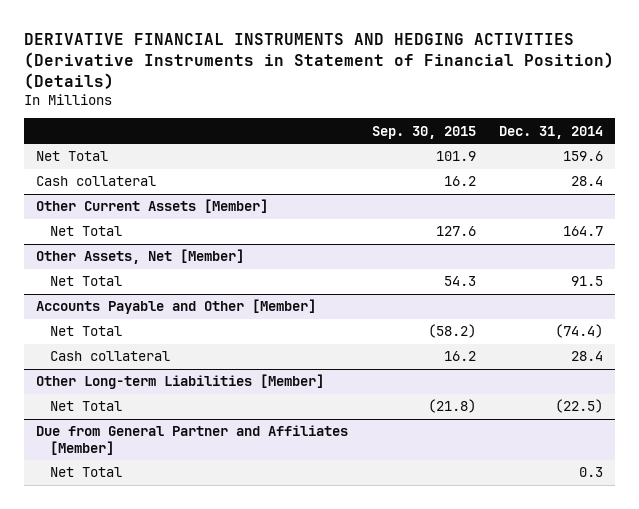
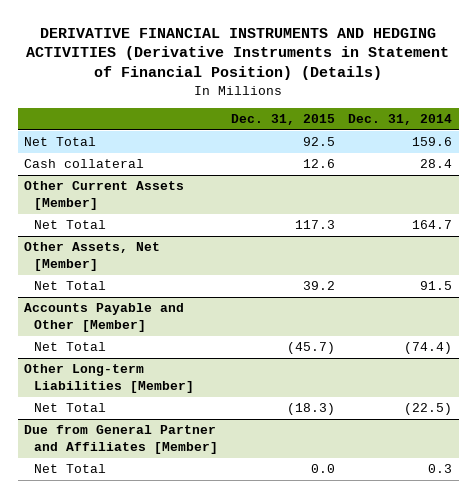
[371,125,476,139] Sep. 30, 2015 -> none
none -> [230,113,335,125] Dec. 31, 2015
[50,351,171,362] Cash collateral -> none

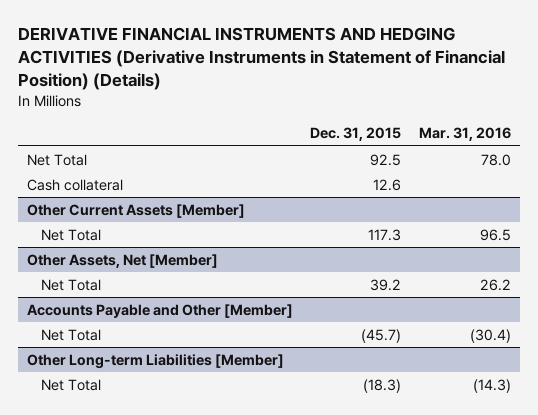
[348,113,453,125] Dec. 31, 2014 -> none
none -> [419,127,512,142] Mar. 31, 2016
[24,425,218,454] Due from General Partner and Affiliates [Member] -> none
[33,464,106,474] Net Total -> none

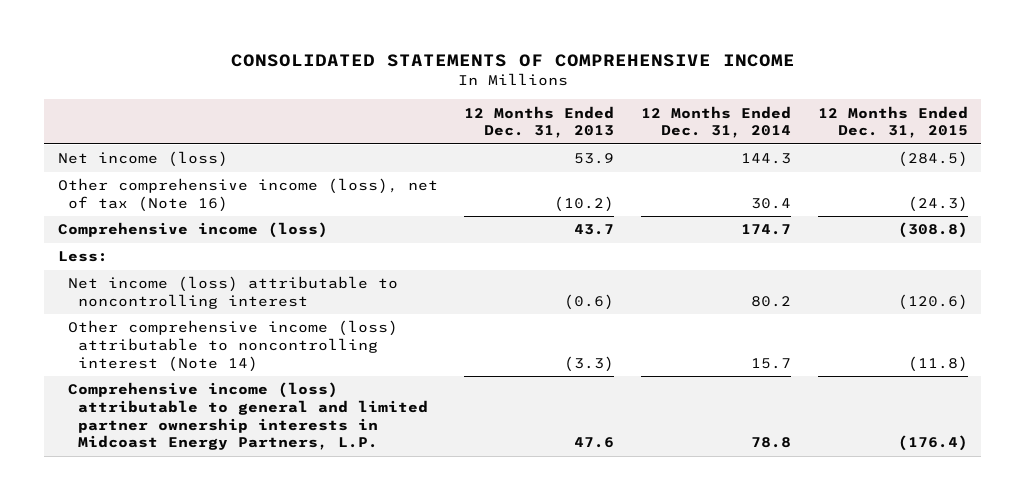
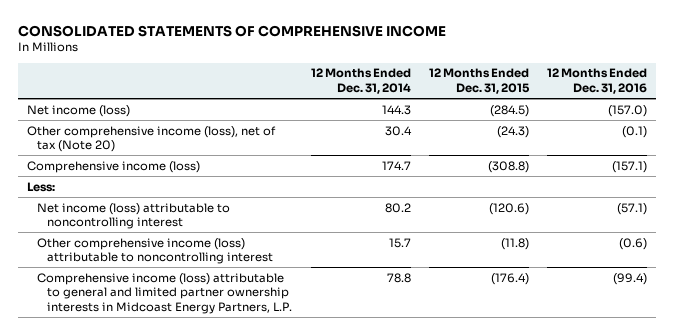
[464,105,615,139] 12 Months Ended Dec. 31, 2013 -> none
none -> [547,68,648,94] 12 Months Ended Dec. 31, 2016
[57,178,438,212] Other comprehensive income (loss), net of tax (Note 16) -> [26,125,276,153] Other comprehensive income (loss), net of tax (Note 20)
[67,320,398,372] Other comprehensive income (loss) attributable to noncontrolling interest (Note 14) -> [37,237,274,265] Other comprehensive income (loss) attributable to noncontrolling interest

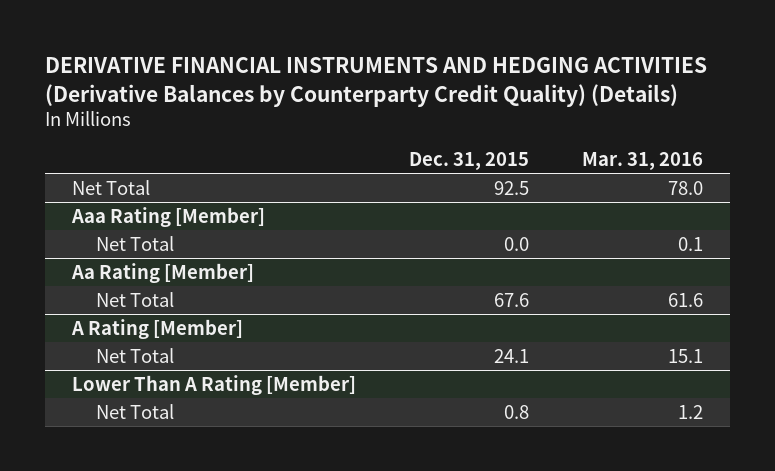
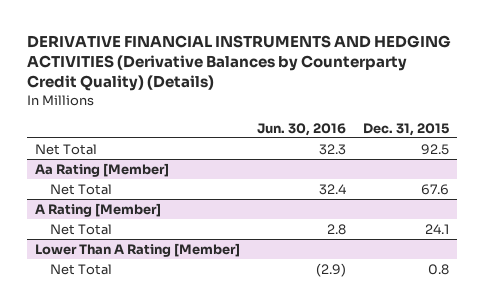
[582,151,704,170] Mar. 31, 2016 -> none
none -> [256,122,346,136] Jun. 30, 2016
[70,206,265,227] Aaa Rating [Member] -> none
[96,235,175,251] Net Total -> none

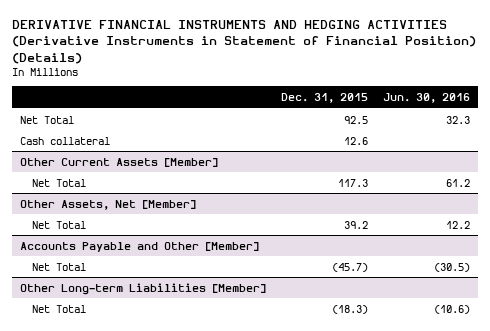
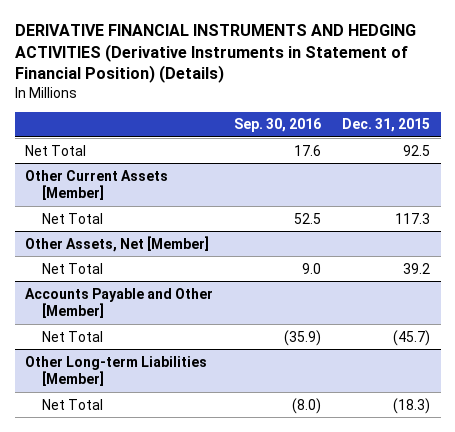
[383,93,471,104] Jun. 30, 2016 -> none
none -> [234,118,322,133] Sep. 30, 2016
[19,136,110,145] Cash collateral -> none

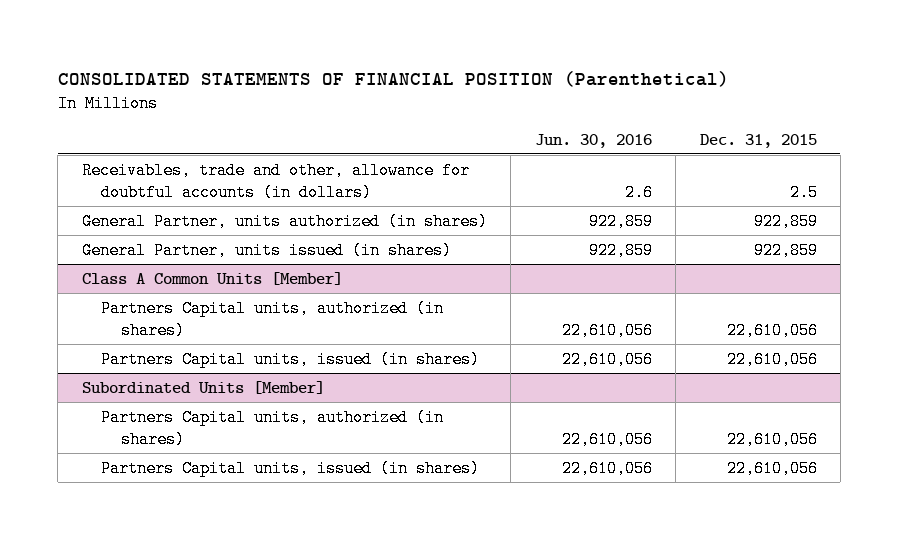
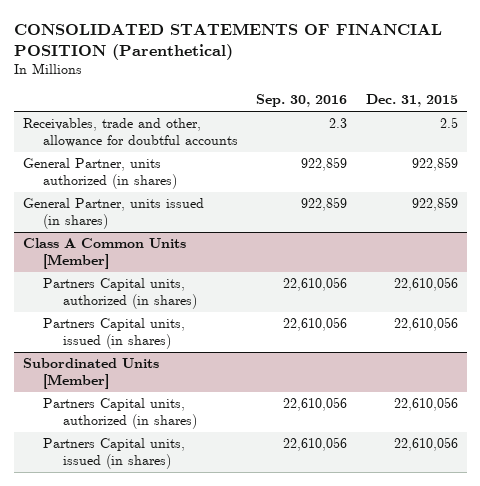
[534,133,652,148] Jun. 30, 2016 -> none
none -> [256,94,348,108] Sep. 30, 2016
[81,161,470,201] Receivables, trade and other, allowance for doubtful accounts (in dollars) -> [22,118,238,147] Receivables, trade and other, allowance for doubtful accounts

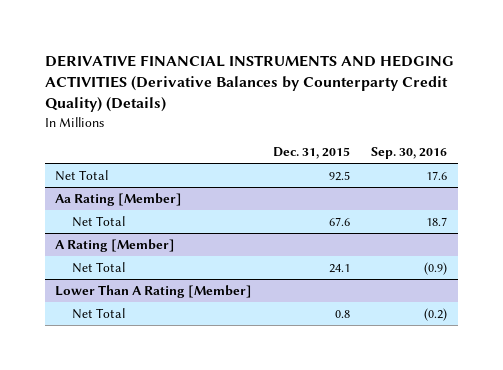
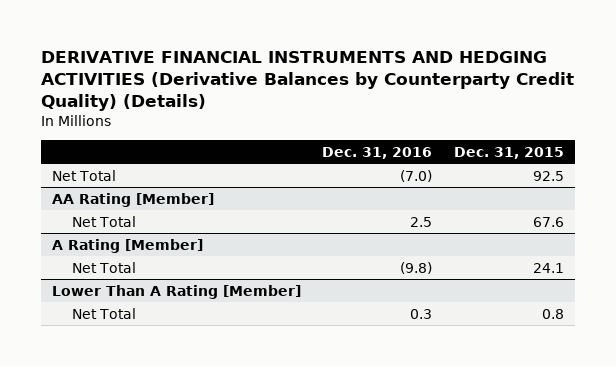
[371,147,448,160] Sep. 30, 2016 -> none
none -> [322,146,433,159] Dec. 31, 2016
[55,192,183,206] Aa Rating [Member] -> [52,192,215,207] AA Rating [Member]

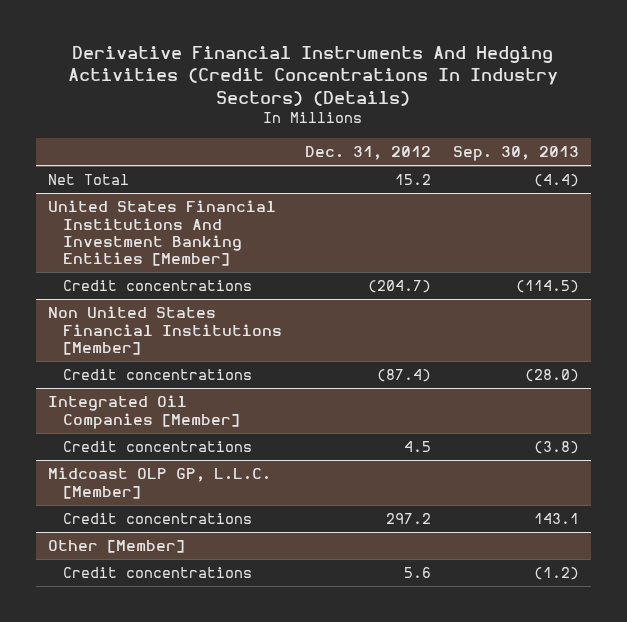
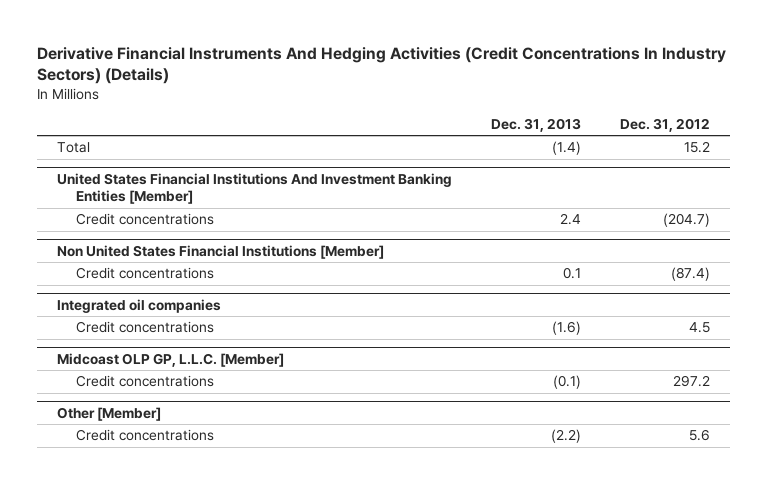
[453,145,580,161] Sep. 30, 2013 -> none
none -> [491,117,582,132] Dec. 31, 2013
[47,174,129,186] Net Total -> [56,142,90,154] Total
[47,395,241,429] Integrated Oil Companies [Member] -> [56,298,221,313] Integrated oil companies

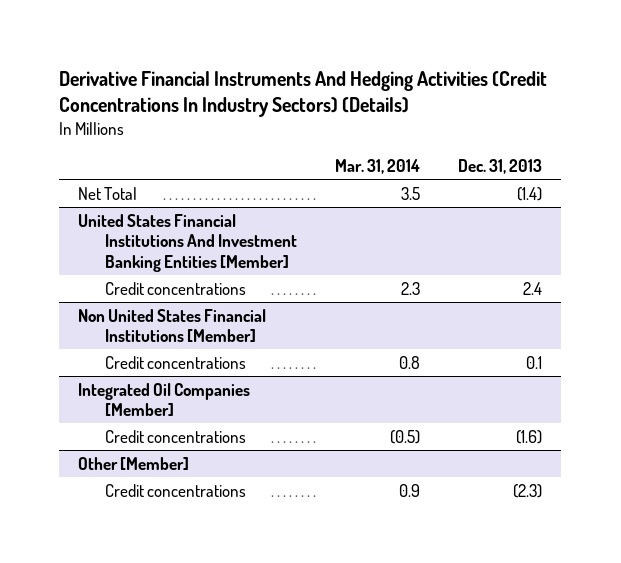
[620,117,711,132] Dec. 31, 2012 -> none
none -> [335,159,421,175] Mar. 31, 2014
[56,142,90,154] Total -> [78,186,138,200] Net Total
[56,298,221,313] Integrated oil companies -> [78,382,251,417] Integrated Oil Companies [Member]
[56,352,284,367] Midcoast OLP GP, L.L.C. [Member] -> none
[76,375,215,388] Credit concentrations -> none
[551,429,582,444] (2.2) -> [513,483,543,498] (2.3)

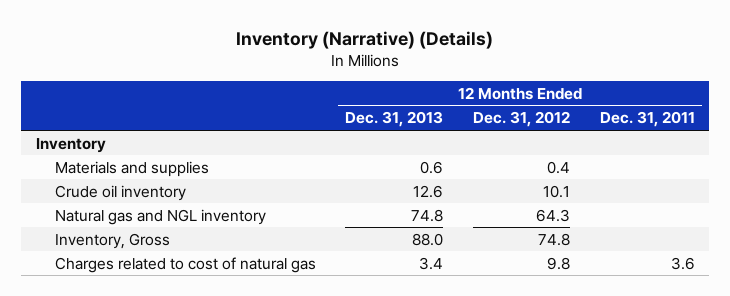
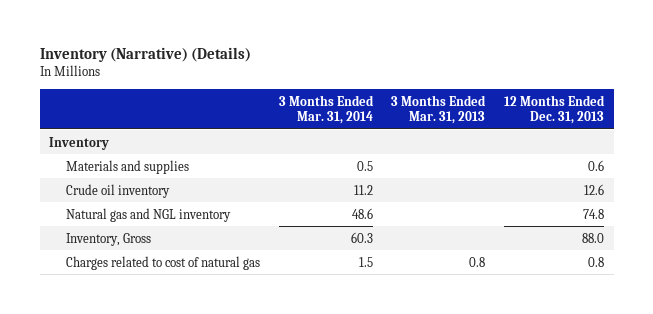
[473,111,571,128] Dec. 31, 2012 -> none
[599,111,695,128] Dec. 31, 2011 -> none
none -> [278,94,374,124] 3 Months Ended Mar. 31, 2014
none -> [391,94,487,124] 3 Months Ended Mar. 31, 2013
[419,256,444,270] 3.4 -> [588,256,605,267] 0.8

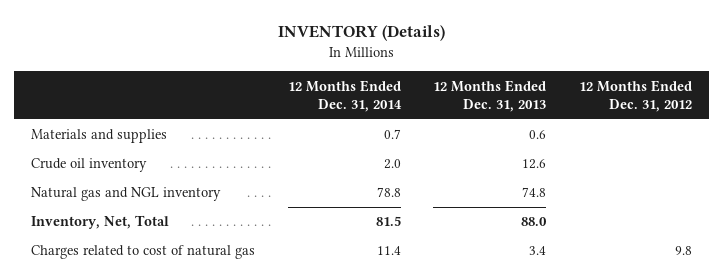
[39,47,251,63] Inventory (Narrative) (Details) -> [277,25,445,42] INVENTORY (Details)
[278,94,374,124] 3 Months Ended Mar. 31, 2014 -> none
[391,94,487,124] 3 Months Ended Mar. 31, 2013 -> none
none -> [287,79,402,112] 12 Months Ended Dec. 31, 2014
none -> [579,79,693,112] 12 Months Ended Dec. 31, 2012
[48,136,109,150] Inventory -> none
[65,232,151,246] Inventory, Gross -> none
none -> [30,215,169,230] Inventory, Net, Total
[588,256,605,267] 0.8 -> [529,246,547,256] 3.4

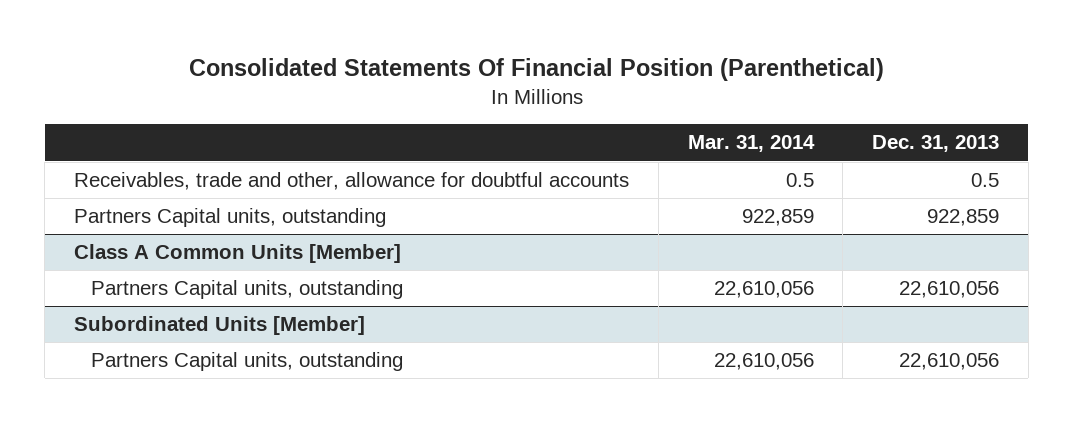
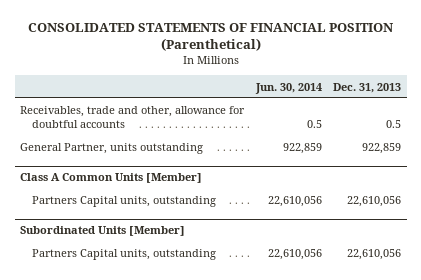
[188,58,884,82] Consolidated Statements Of Financial Position (Parenthetical) -> [27,22,394,52] CONSOLIDATED STATEMENTS OF FINANCIAL POSITION (Parenthetical)
[687,135,815,153] Mar. 31, 2014 -> none
none -> [254,82,322,94] Jun. 30, 2014
[73,208,386,228] Partners Capital units, outstanding -> [20,143,204,155] General Partner, units outstanding

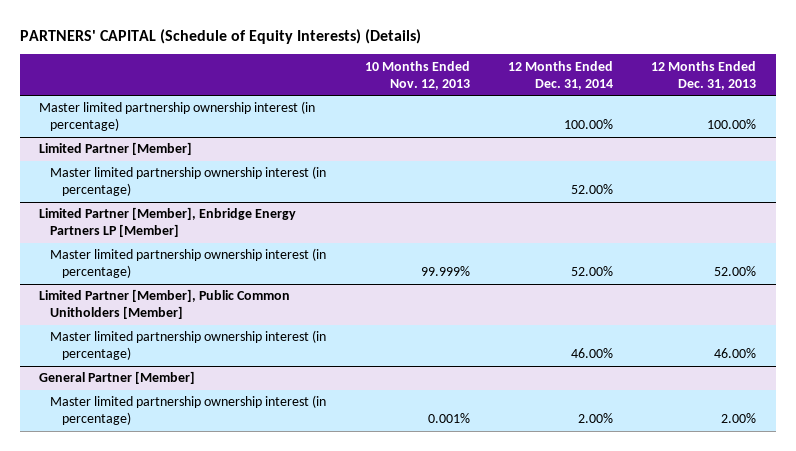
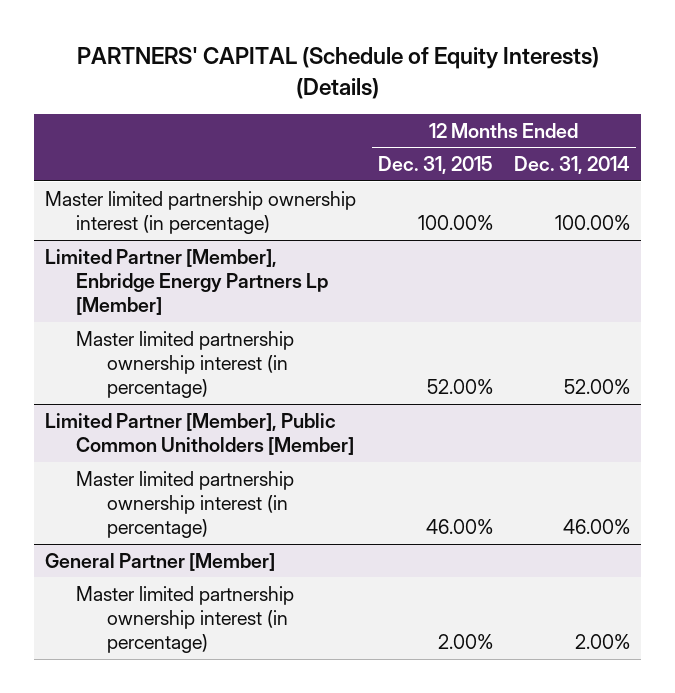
[364,60,470,90] 10 Months Ended Nov. 12, 2013 -> none
[651,60,757,90] 12 Months Ended Dec. 31, 2013 -> none
none -> [377,156,493,175] Dec. 31, 2015
[39,142,193,156] Limited Partner [Member] -> none
[50,166,327,197] Master limited partnership ownership interest (in percentage) -> none
[39,207,297,238] Limited Partner [Member], Enbridge Energy Partners LP [Member] -> [44,248,328,316] Limited Partner [Member], Enbridge Energy Partners Lp [Member]

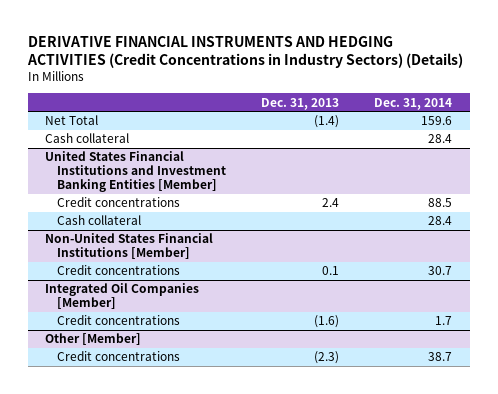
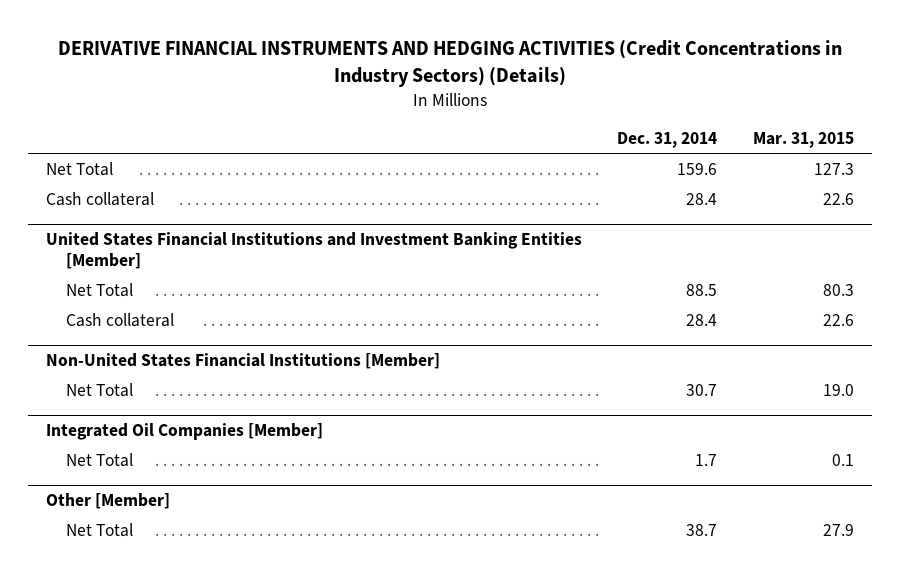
[261,97,340,110] Dec. 31, 2013 -> none
none -> [753,132,855,149] Mar. 31, 2015
[57,197,181,208] Credit concentrations -> [66,282,134,297] Net Total
[57,265,181,276] Credit concentrations -> none
none -> [66,382,134,397] Net Total
[57,315,181,326] Credit concentrations -> none
none -> [66,452,134,467] Net Total
[57,351,181,362] Credit concentrations -> [66,522,134,537] Net Total

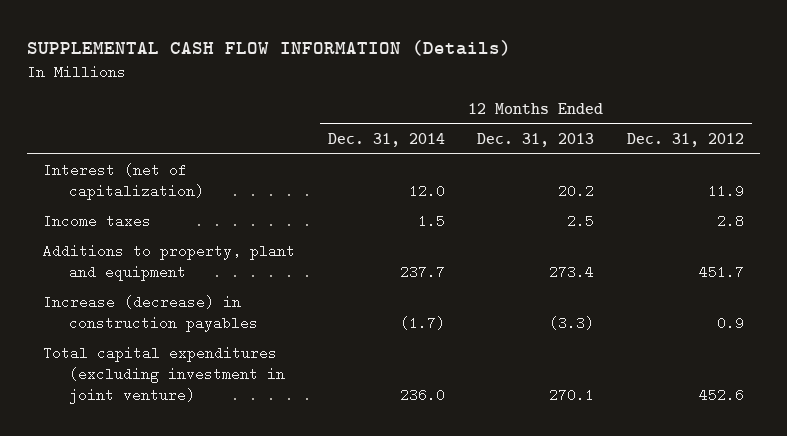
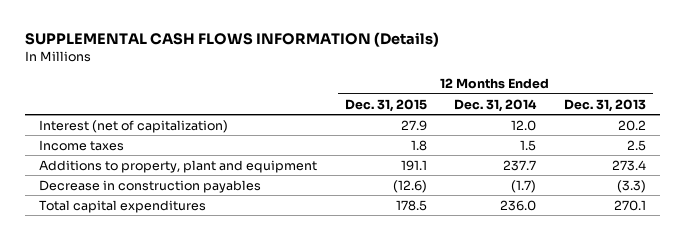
[27,39,512,56] SUPPLEMENTAL CASH FLOW INFORMATION (Details) -> [25,32,440,48] SUPPLEMENTAL CASH FLOWS INFORMATION (Details)
[626,132,744,147] Dec. 31, 2012 -> none
none -> [344,98,427,112] Dec. 31, 2015
[43,295,259,332] Increase (decrease) in construction payables -> [38,179,261,193] Decrease in construction payables
[43,346,286,404] Total capital expenditures (excluding investment in joint venture) -> [38,199,206,213] Total capital expenditures

